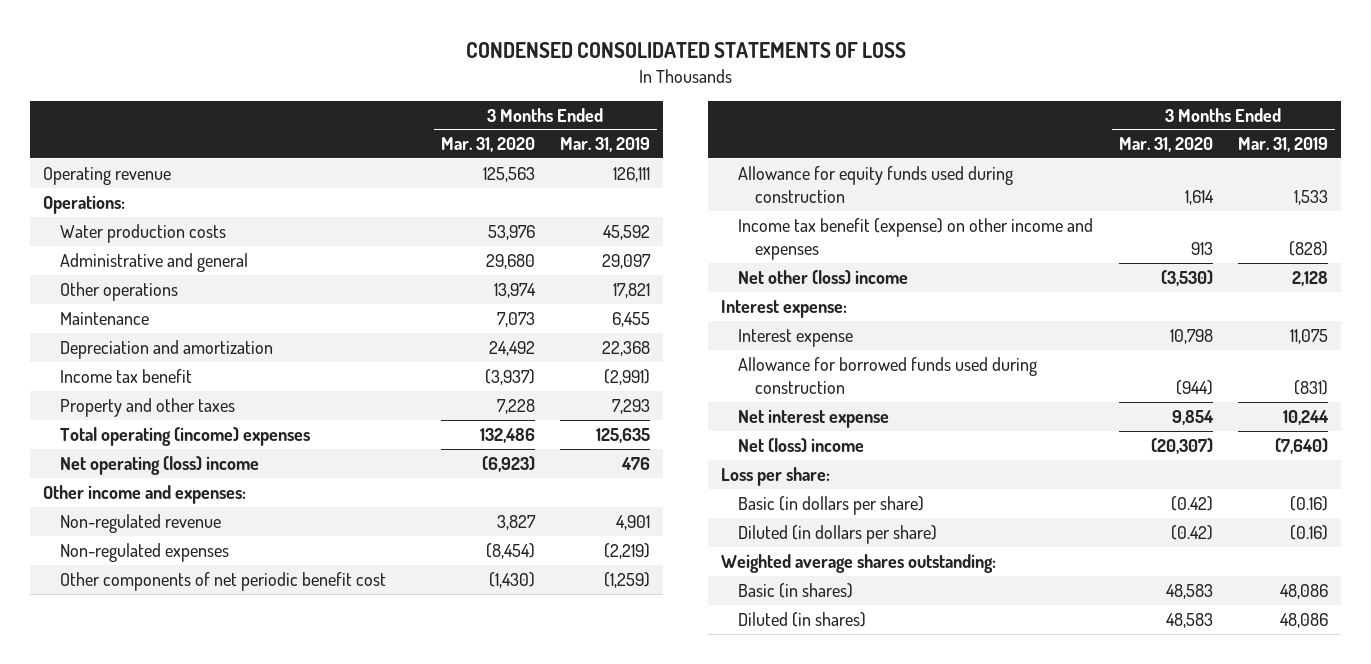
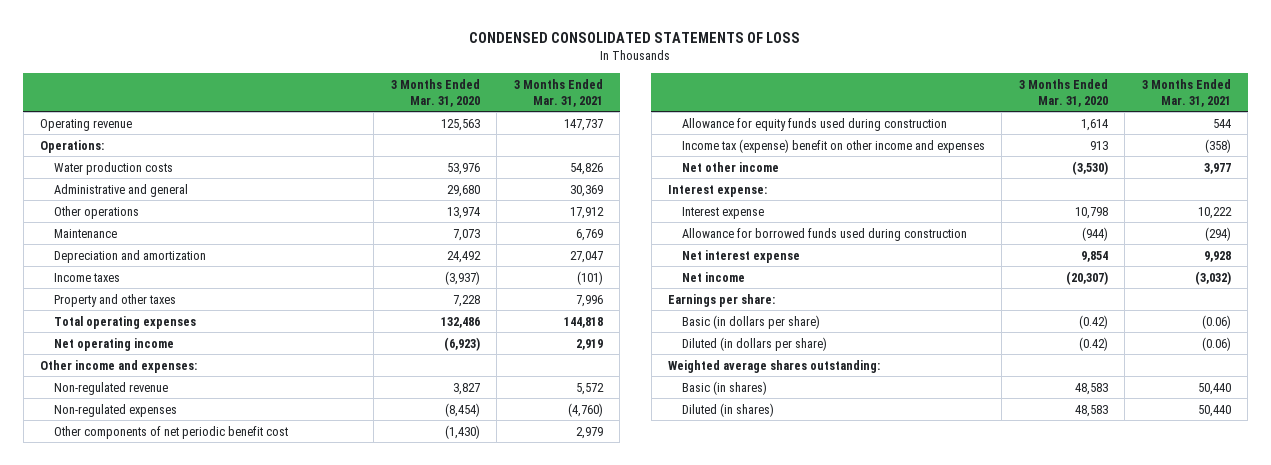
[560,137,651,153] Mar. 31, 2019 -> none
none -> [513,78,603,107] 3 Months Ended Mar. 31, 2021
[60,368,193,383] Income tax benefit -> [53,272,120,282] Income taxes
[60,426,311,446] Total operating (income) expenses -> [53,315,196,329] Total operating expenses
[60,455,260,475] Net operating (loss) income -> [53,337,174,351] Net operating income
[738,217,1094,261] Income tax benefit (expense) on other income and expenses -> [681,138,985,153] Income tax (expense) benefit on other income and expenses
[738,269,909,285] Net other (loss) income -> [681,161,779,172] Net other income
[738,437,865,453] Net (loss) income -> [681,271,745,282] Net income
[720,466,830,486] Loss per share: -> [668,293,776,307] Earnings per share:

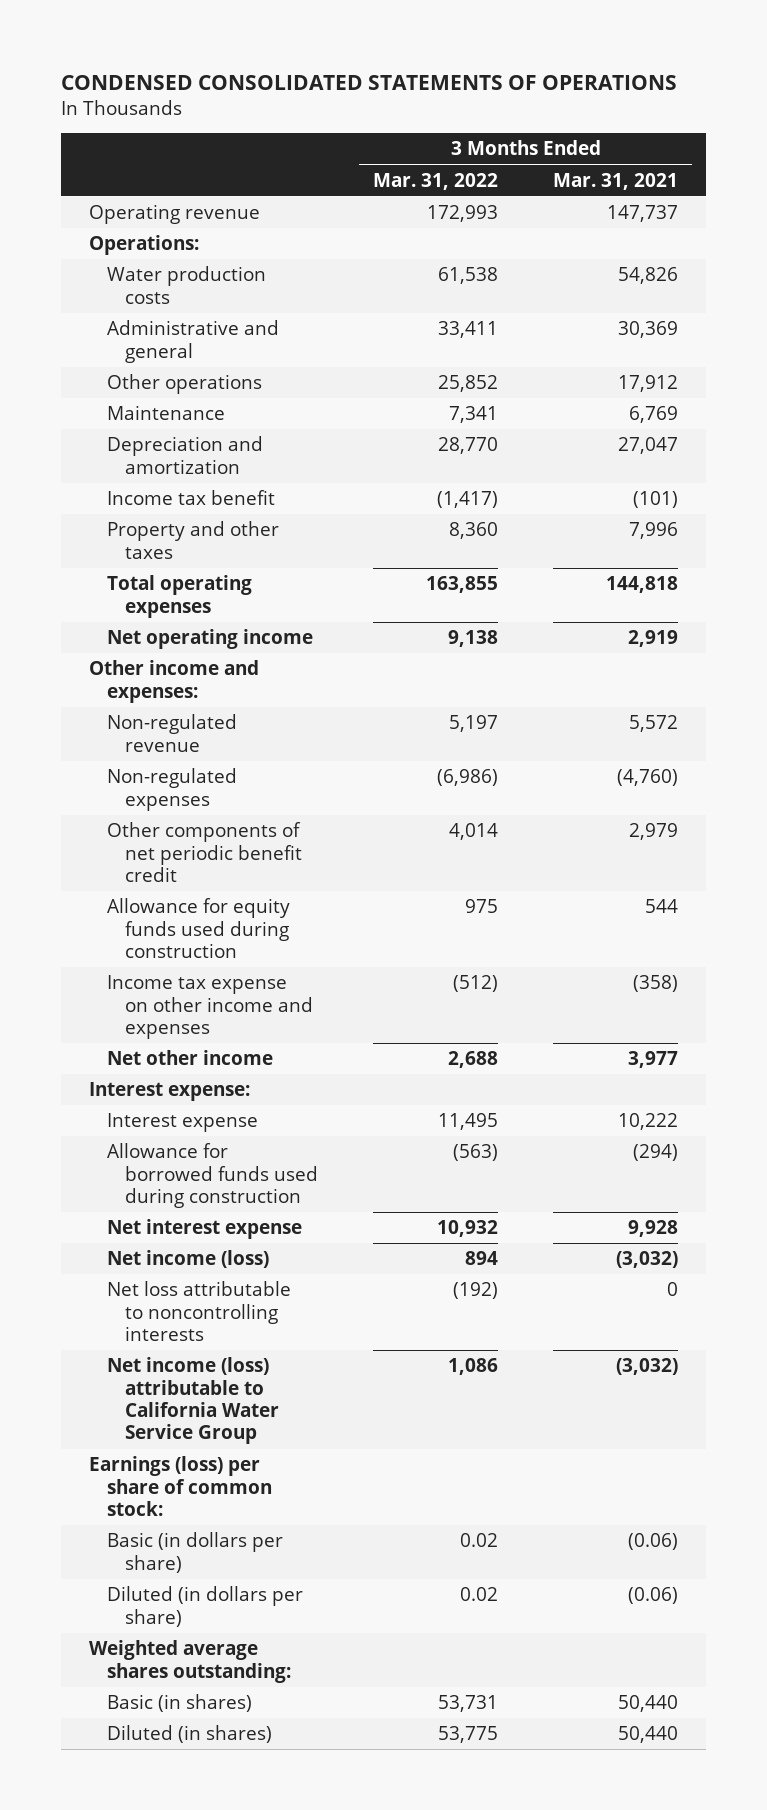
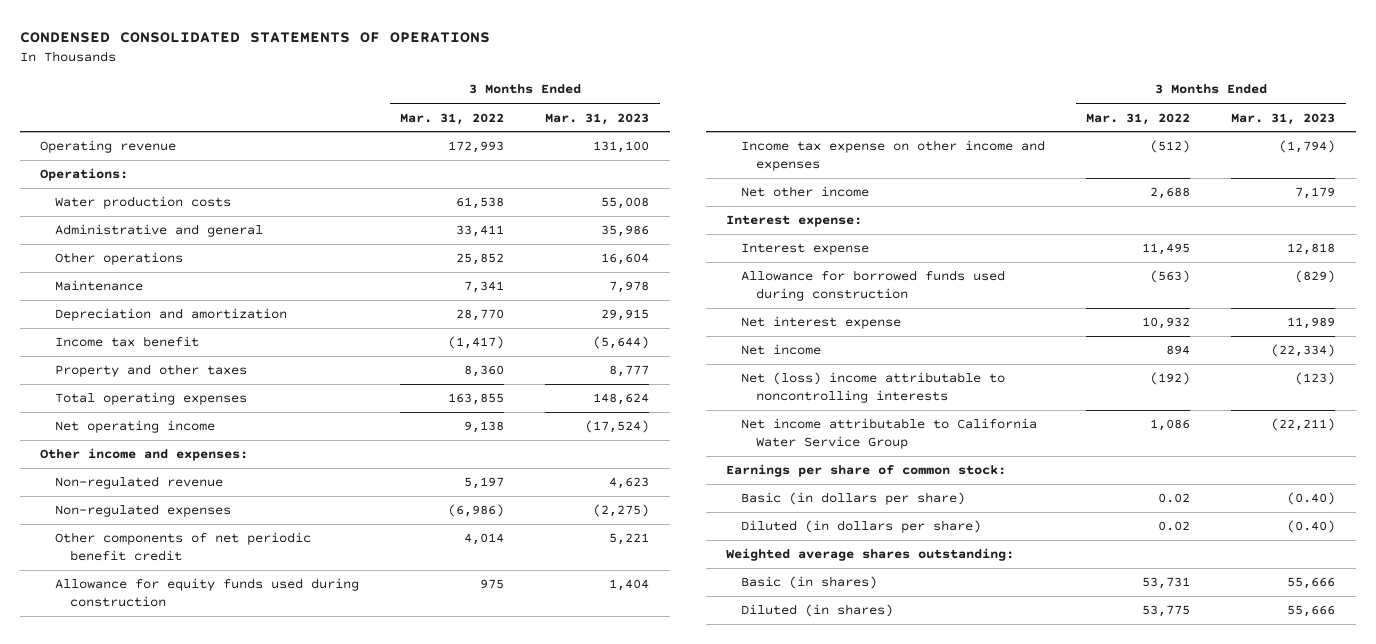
[553,172,679,190] Mar. 31, 2021 -> none
none -> [545,112,650,125] Mar. 31, 2023
[106,1250,269,1269] Net income (loss) -> [740,344,821,356] Net income
[106,1281,291,1342] Net loss attributable to noncontrolling interests -> [740,372,1005,403] Net (loss) income attributable to noncontrolling interests
[106,1357,279,1445] Net income (loss) attributable to California Water Service Group -> [740,418,1037,449] Net income attributable to California Water Service Group
[88,1456,272,1517] Earnings (loss) per share of common stock: -> [726,464,1007,478] Earnings per share of common stock:

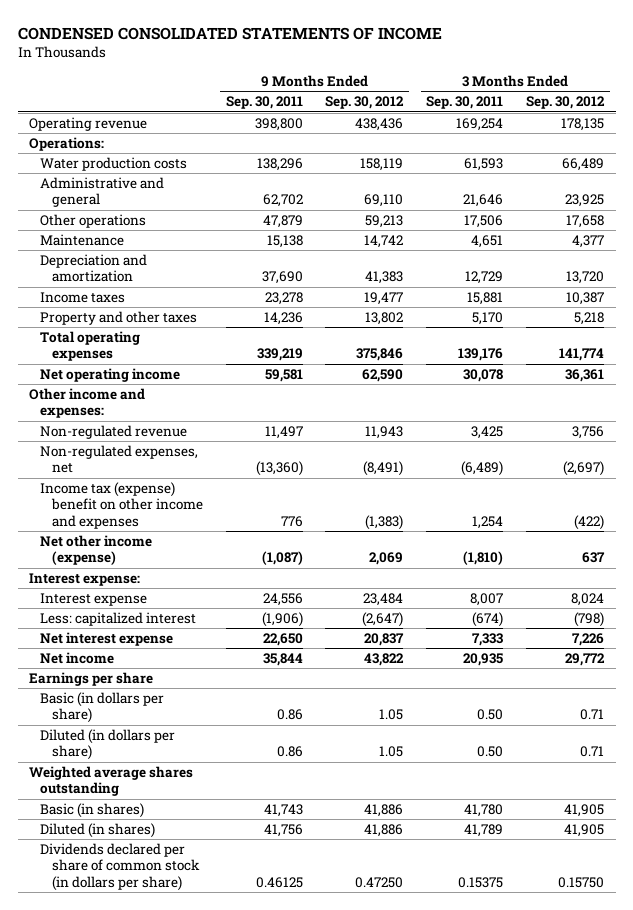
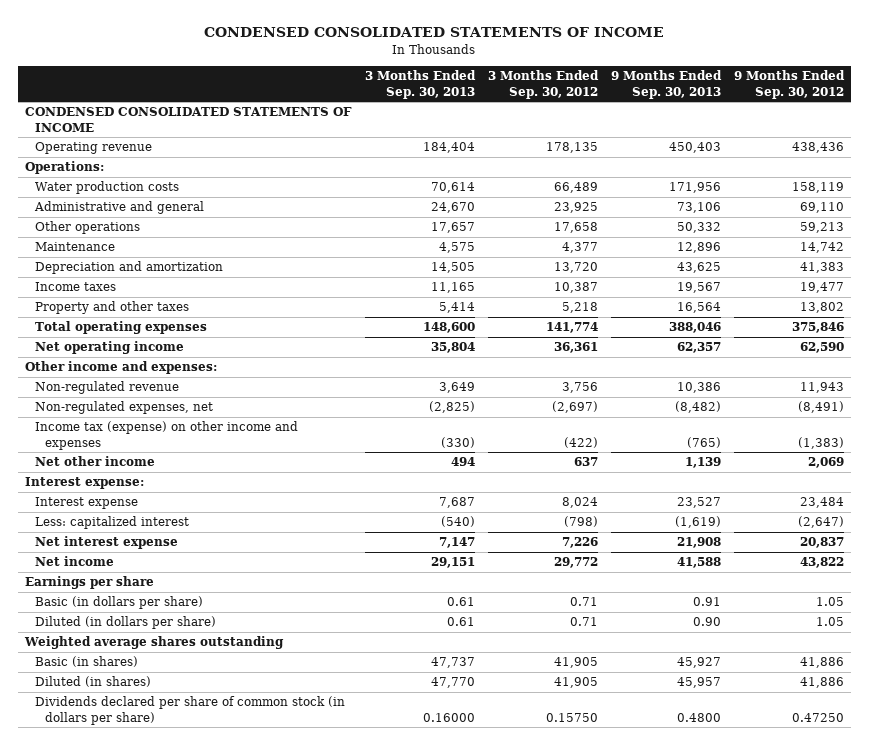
[225,96,303,110] Sep. 30, 2011 -> none
[426,96,504,110] Sep. 30, 2011 -> none
none -> [364,70,476,99] 3 Months Ended Sep. 30, 2013
none -> [611,70,723,99] 9 Months Ended Sep. 30, 2013
none -> [24,107,352,132] CONDENSED CONSOLIDATED STATEMENTS OF INCOME
[40,482,203,529] Income tax (expense) benefit on other income and expenses -> [35,421,299,450] Income tax (expense) on other income and expenses
[40,535,153,566] Net other income (expense) -> [35,456,156,467] Net other income

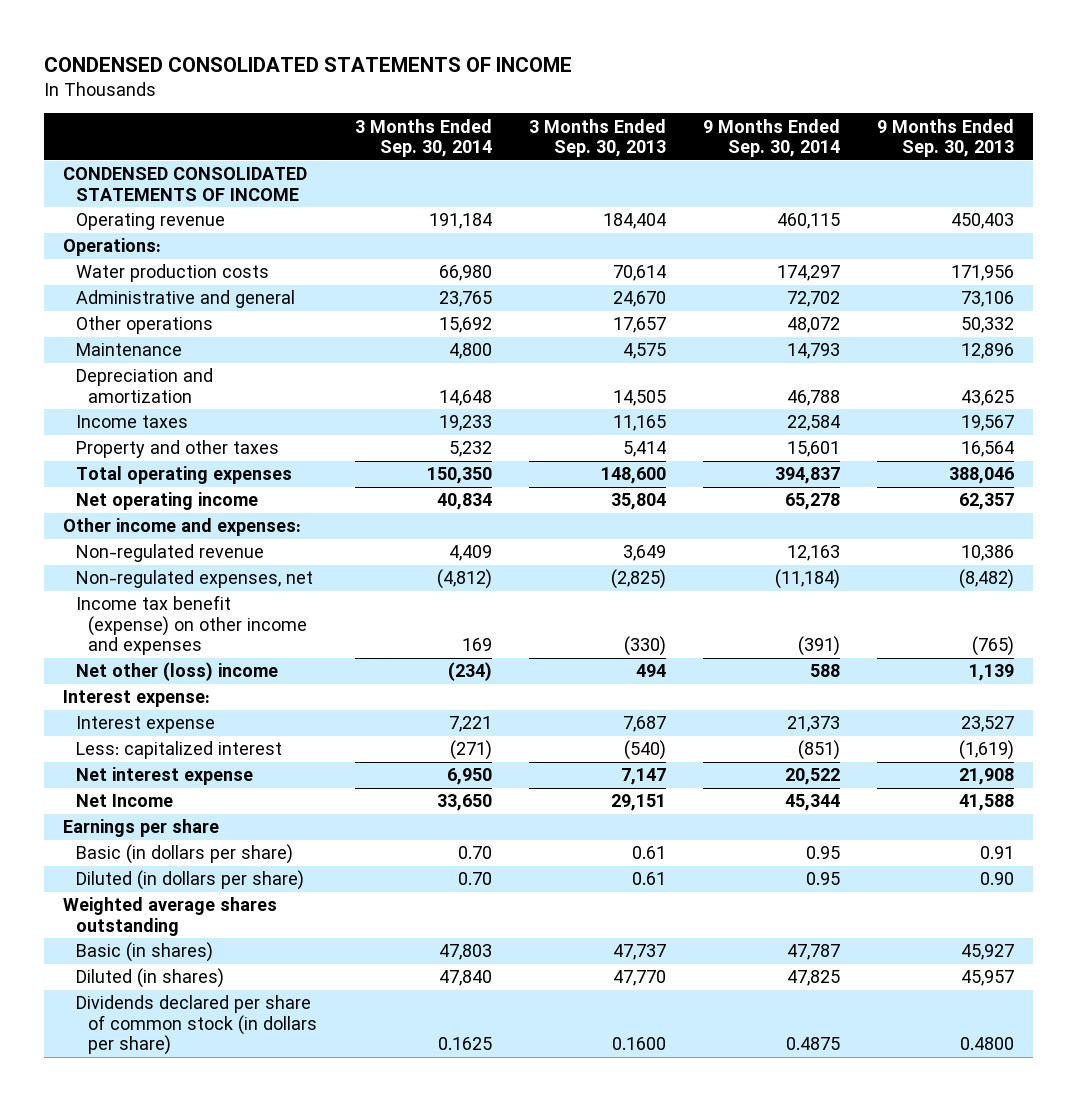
[487,70,599,99] 3 Months Ended Sep. 30, 2012 -> none
[734,70,846,99] 9 Months Ended Sep. 30, 2012 -> none
none -> [354,118,492,158] 3 Months Ended Sep. 30, 2014
none -> [703,118,841,158] 9 Months Ended Sep. 30, 2014
[35,421,299,450] Income tax (expense) on other income and expenses -> [75,595,308,656] Income tax benefit (expense) on other income and expenses
[35,456,156,467] Net other income -> [75,662,278,682] Net other (loss) income
[35,556,115,567] Net income -> [75,794,173,808] Net Income
[422,712,475,722] 0.16000 -> [611,1037,666,1051] 0.1600

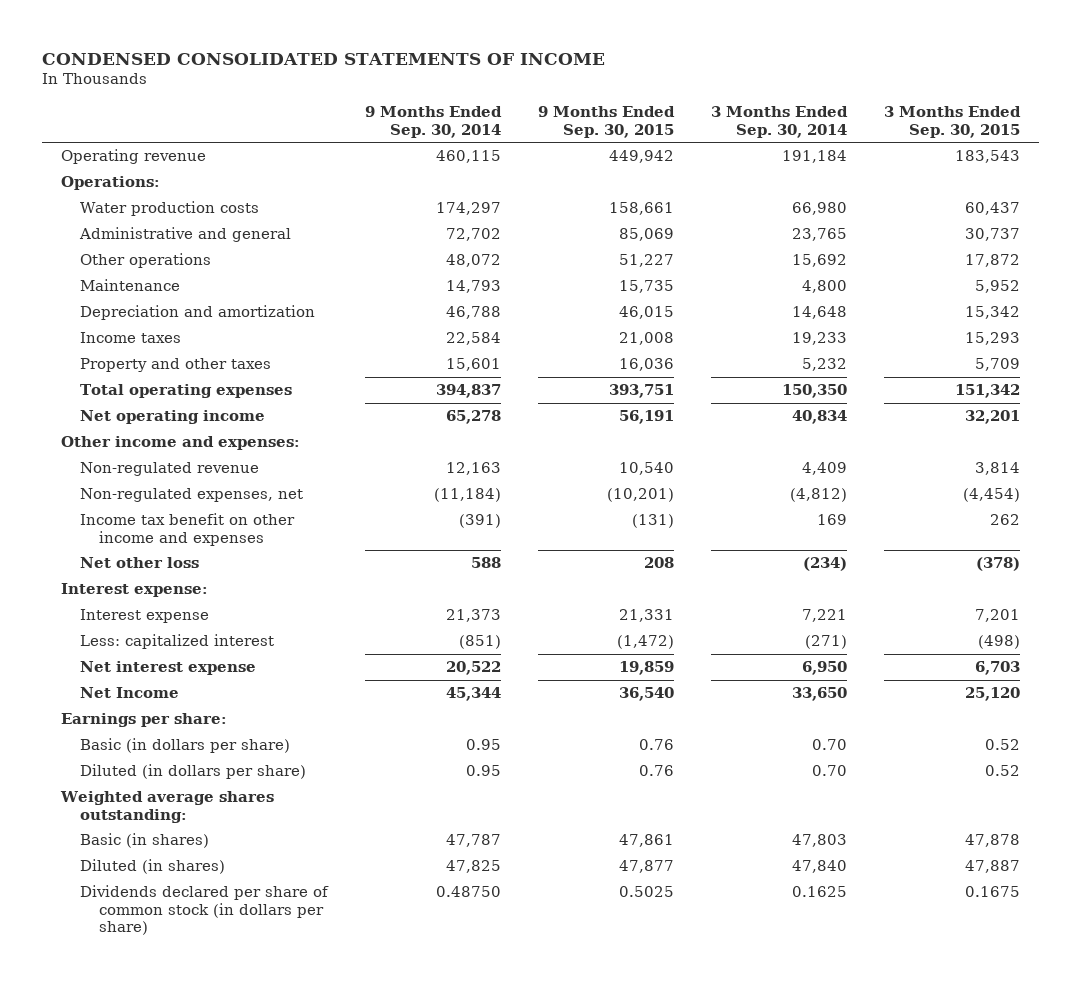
[528,118,666,158] 3 Months Ended Sep. 30, 2013 -> none
[877,118,1015,158] 9 Months Ended Sep. 30, 2013 -> none
none -> [538,106,676,138] 9 Months Ended Sep. 30, 2015
none -> [884,106,1022,138] 3 Months Ended Sep. 30, 2015
[62,167,307,201] CONDENSED CONSOLIDATED STATEMENTS OF INCOME -> none
[75,595,308,656] Income tax benefit (expense) on other income and expenses -> [79,513,295,546] Income tax benefit on other income and expenses
[75,662,278,682] Net other (loss) income -> [79,557,199,569] Net other loss
[62,819,219,838] Earnings per share -> [60,713,227,728] Earnings per share:
[62,897,277,936] Weighted average shares outstanding -> [59,791,274,823] Weighted average shares outstanding:
[786,1037,841,1051] 0.4875 -> [435,886,501,898] 0.48750

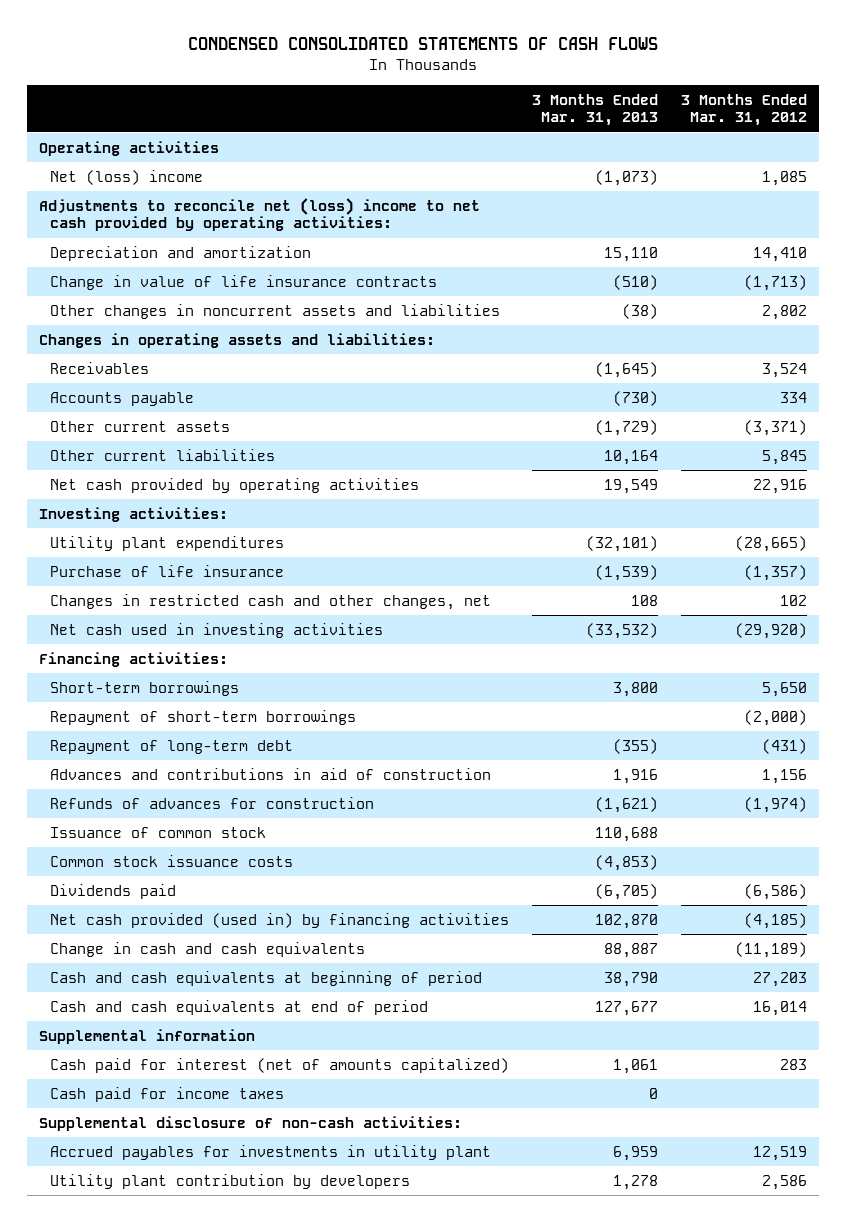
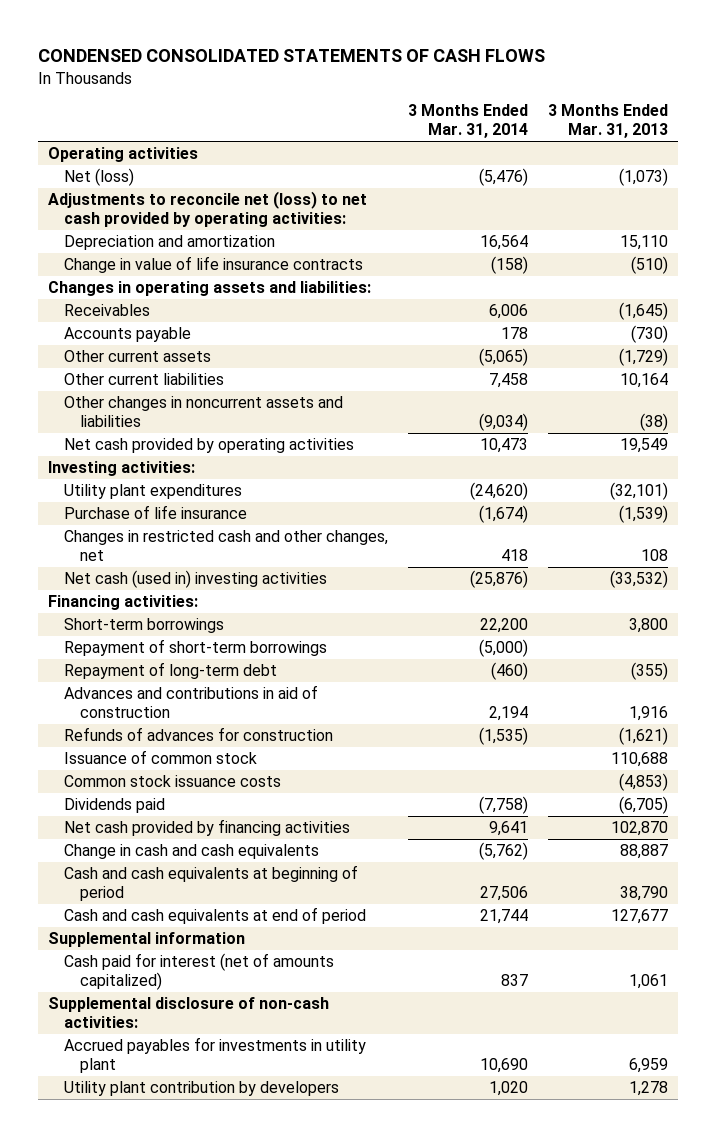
[681,93,808,127] 3 Months Ended Mar. 31, 2012 -> none
none -> [407,104,528,139] 3 Months Ended Mar. 31, 2014
[49,169,203,185] Net (loss) income -> [63,167,134,186] Net (loss)
[38,197,480,232] Adjustments to reconcile net (loss) income to net cash provided by operating activities: -> [47,190,367,227] Adjustments to reconcile net (loss) to net cash provided by operating activities:
[49,303,500,319] Other changes in noncurrent assets and liabilities -> [63,395,343,427] Other changes in noncurrent assets and liabilities
[49,622,383,638] Net cash used in investing activities -> [63,569,327,588] Net cash (used in) investing activities
[49,912,509,928] Net cash provided (used in) by financing activities -> [63,818,350,836] Net cash provided by financing activities
[49,1086,284,1102] Cash paid for income taxes -> none

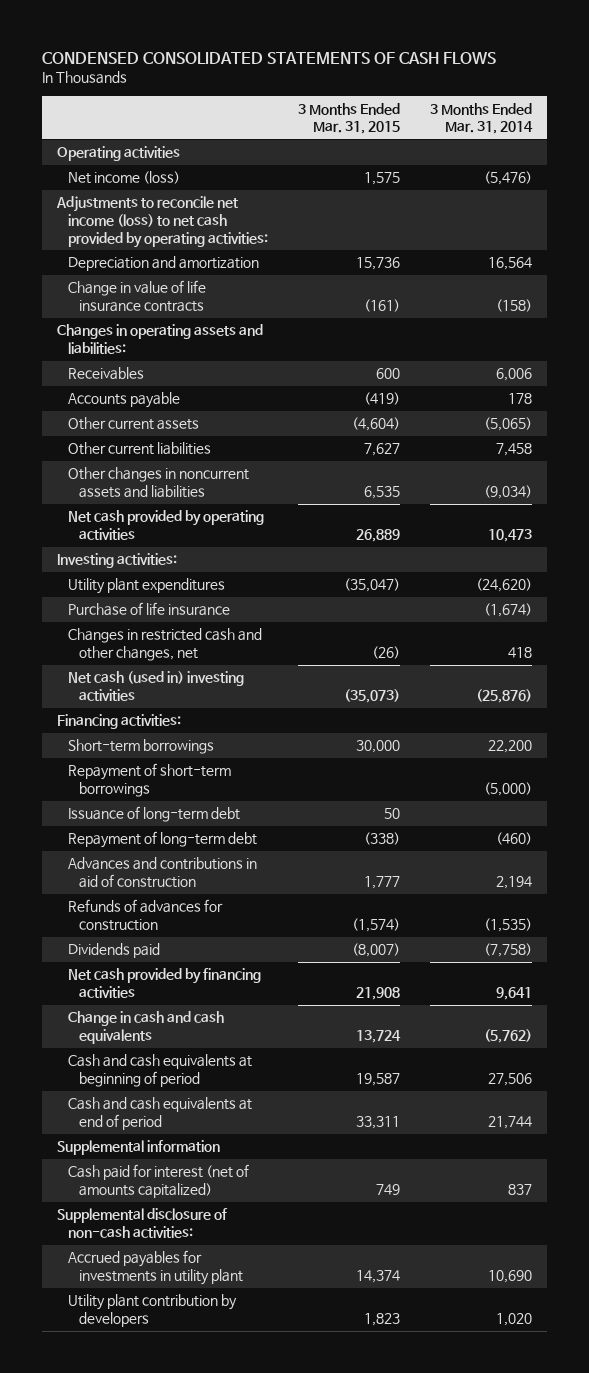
[547,104,668,139] 3 Months Ended Mar. 31, 2013 -> none
none -> [297,102,400,135] 3 Months Ended Mar. 31, 2015
[63,167,134,186] Net (loss) -> [67,171,180,185] Net income (loss)
[47,190,367,227] Adjustments to reconcile net (loss) to net cash provided by operating activities: -> [55,196,268,248] Adjustments to reconcile net income (loss) to net cash provided by operating activities:
none -> [67,806,240,823] Issuance of long-term debt
[63,749,257,764] Issuance of common stock -> none
[63,774,281,787] Common stock issuance costs -> none

